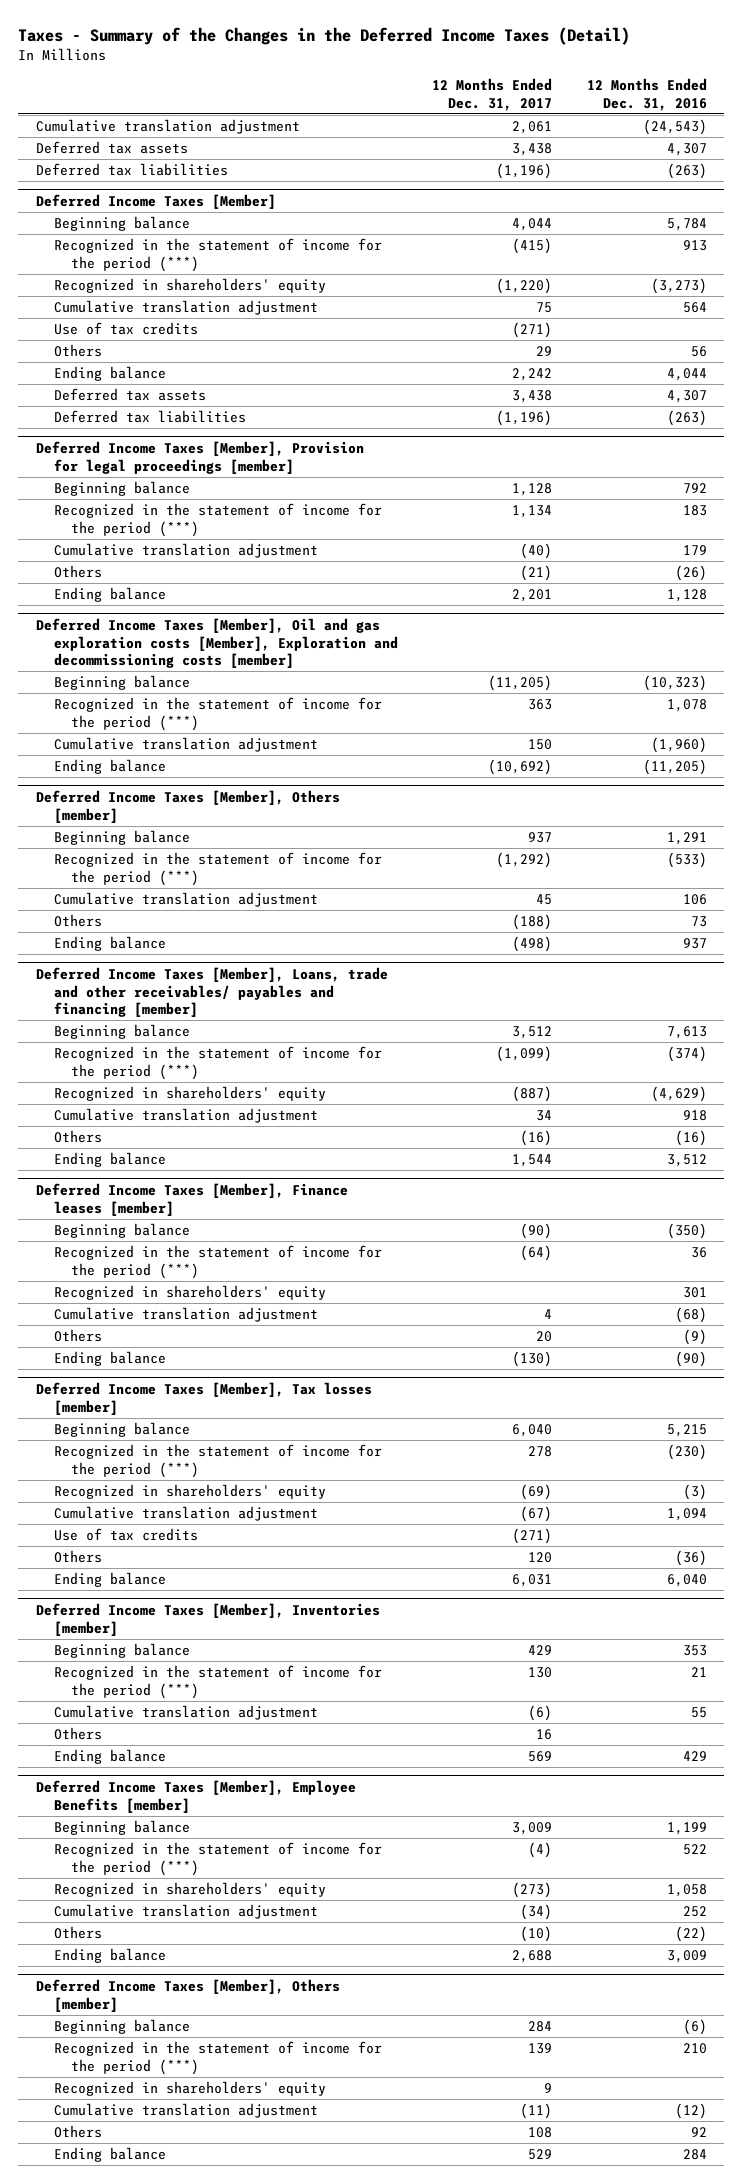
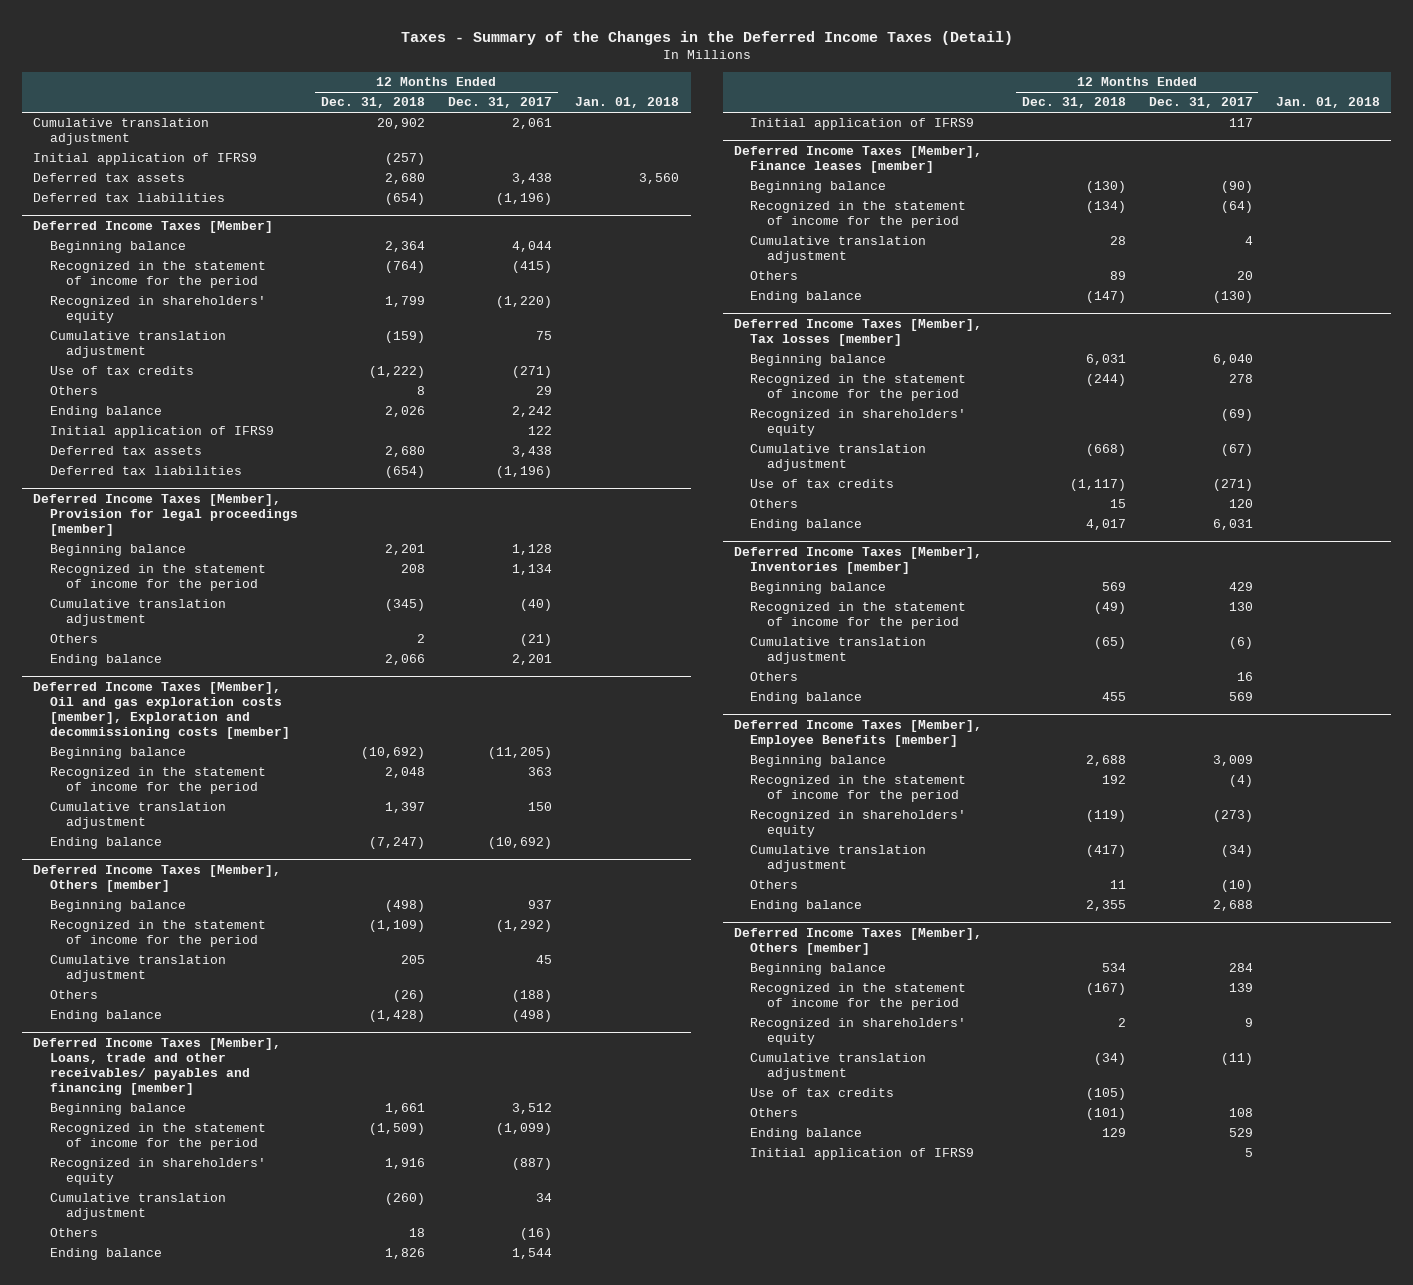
[586,77,707,111] 12 Months Ended Dec. 31, 2016 -> none
none -> [320,97,425,109] Dec. 31, 2018
none -> [574,97,679,109] Jan. 01, 2018
none -> [33,153,258,166] Initial application of IFRS9
[53,237,382,272] Recognized in the statement of income for the period (***) -> [49,261,266,289] Recognized in the statement of income for the period
none -> [49,426,274,439] Initial application of IFRS9
[53,502,382,537] Recognized in the statement of income for the period (***) -> [49,564,266,592] Recognized in the statement of income for the period
[35,617,398,669] Deferred Income Taxes [Member], Oil and gas exploration costs [Member], Exploration and decommissioning costs [member] -> [33,681,290,740] Deferred Income Taxes [Member], Oil and gas exploration costs [member], Exploration and decommissioning costs [member]
[53,696,382,731] Recognized in the statement of income for the period (***) -> [49,767,266,795] Recognized in the statement of income for the period
[53,851,382,886] Recognized in the statement of income for the period (***) -> [49,920,266,948] Recognized in the statement of income for the period
[53,1045,382,1080] Recognized in the statement of income for the period (***) -> [49,1123,266,1151] Recognized in the statement of income for the period
none -> [750,118,975,131] Initial application of IFRS9
[53,1284,326,1300] Recognized in shareholders' equity -> none
[53,1244,382,1279] Recognized in the statement of income for the period (***) -> [750,201,967,229] Recognized in the statement of income for the period
[53,1443,382,1478] Recognized in the statement of income for the period (***) -> [750,374,967,402] Recognized in the statement of income for the period
[53,1664,382,1699] Recognized in the statement of income for the period (***) -> [750,602,967,630] Recognized in the statement of income for the period
[53,1841,382,1876] Recognized in the statement of income for the period (***) -> [750,775,967,803] Recognized in the statement of income for the period
[53,2040,382,2075] Recognized in the statement of income for the period (***) -> [750,983,967,1011] Recognized in the statement of income for the period
none -> [750,1088,895,1098] Use of tax credits
none -> [750,1148,975,1161] Initial application of IFRS9

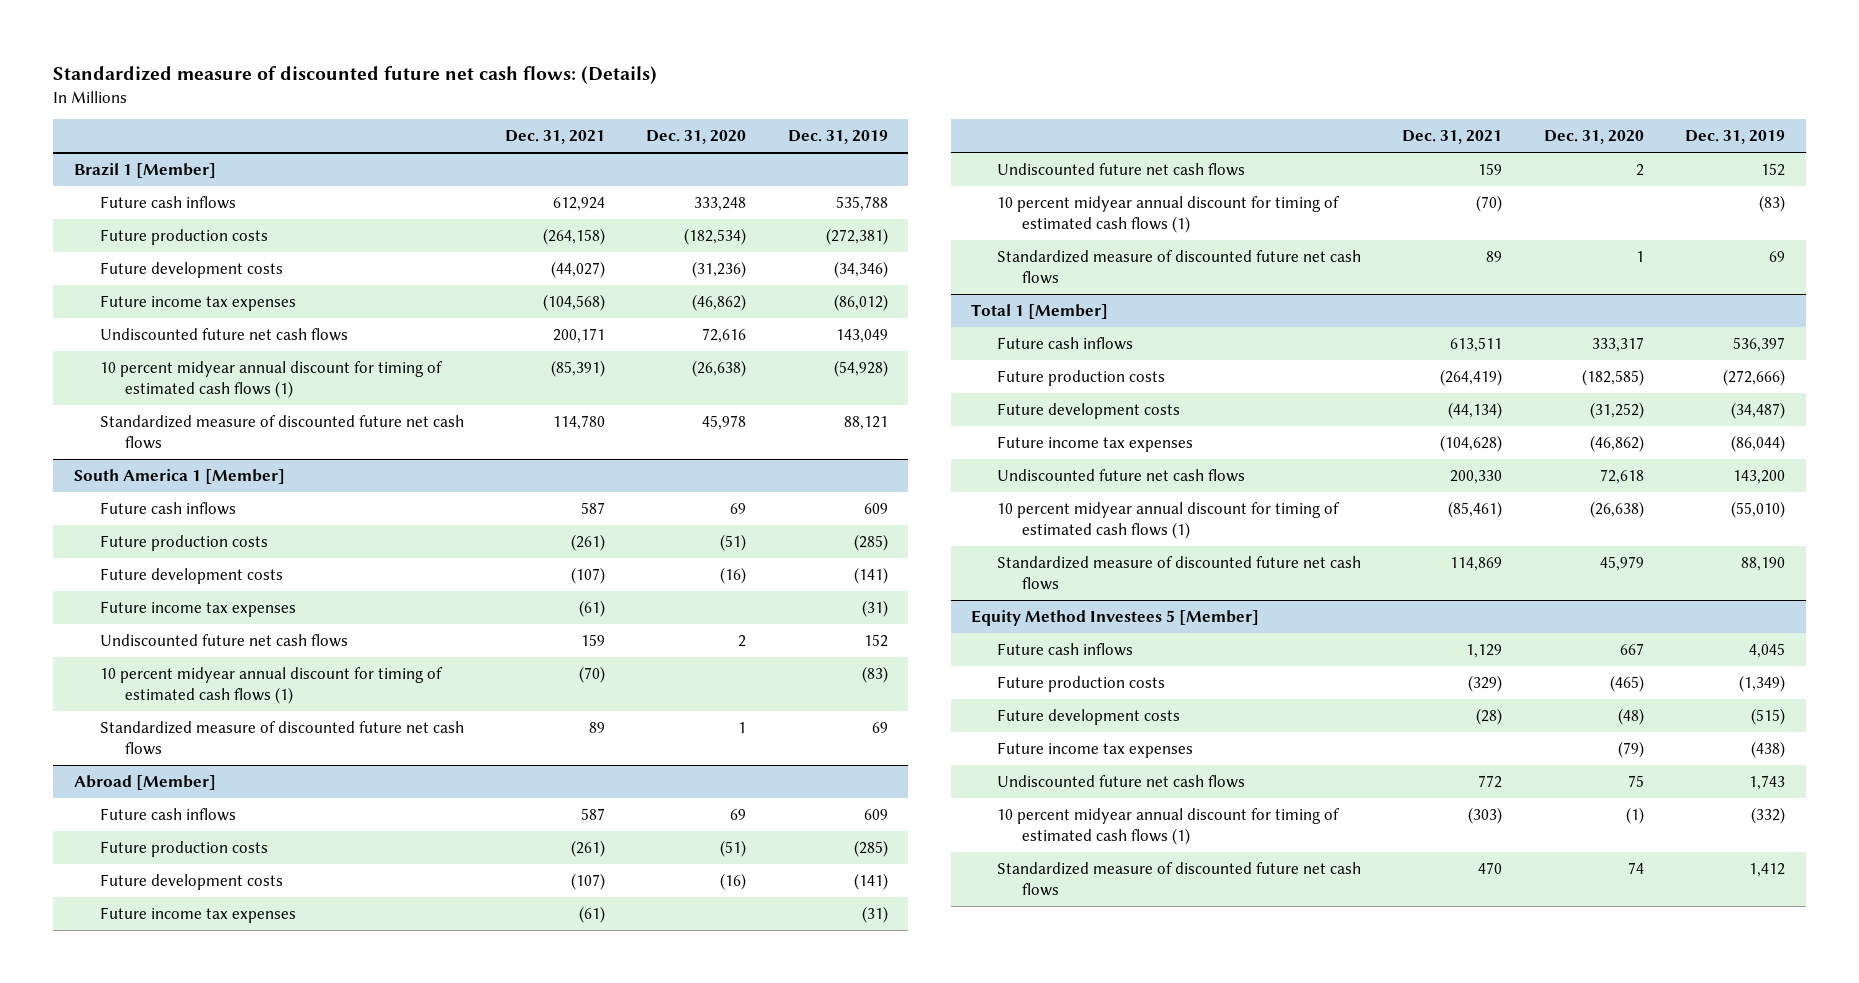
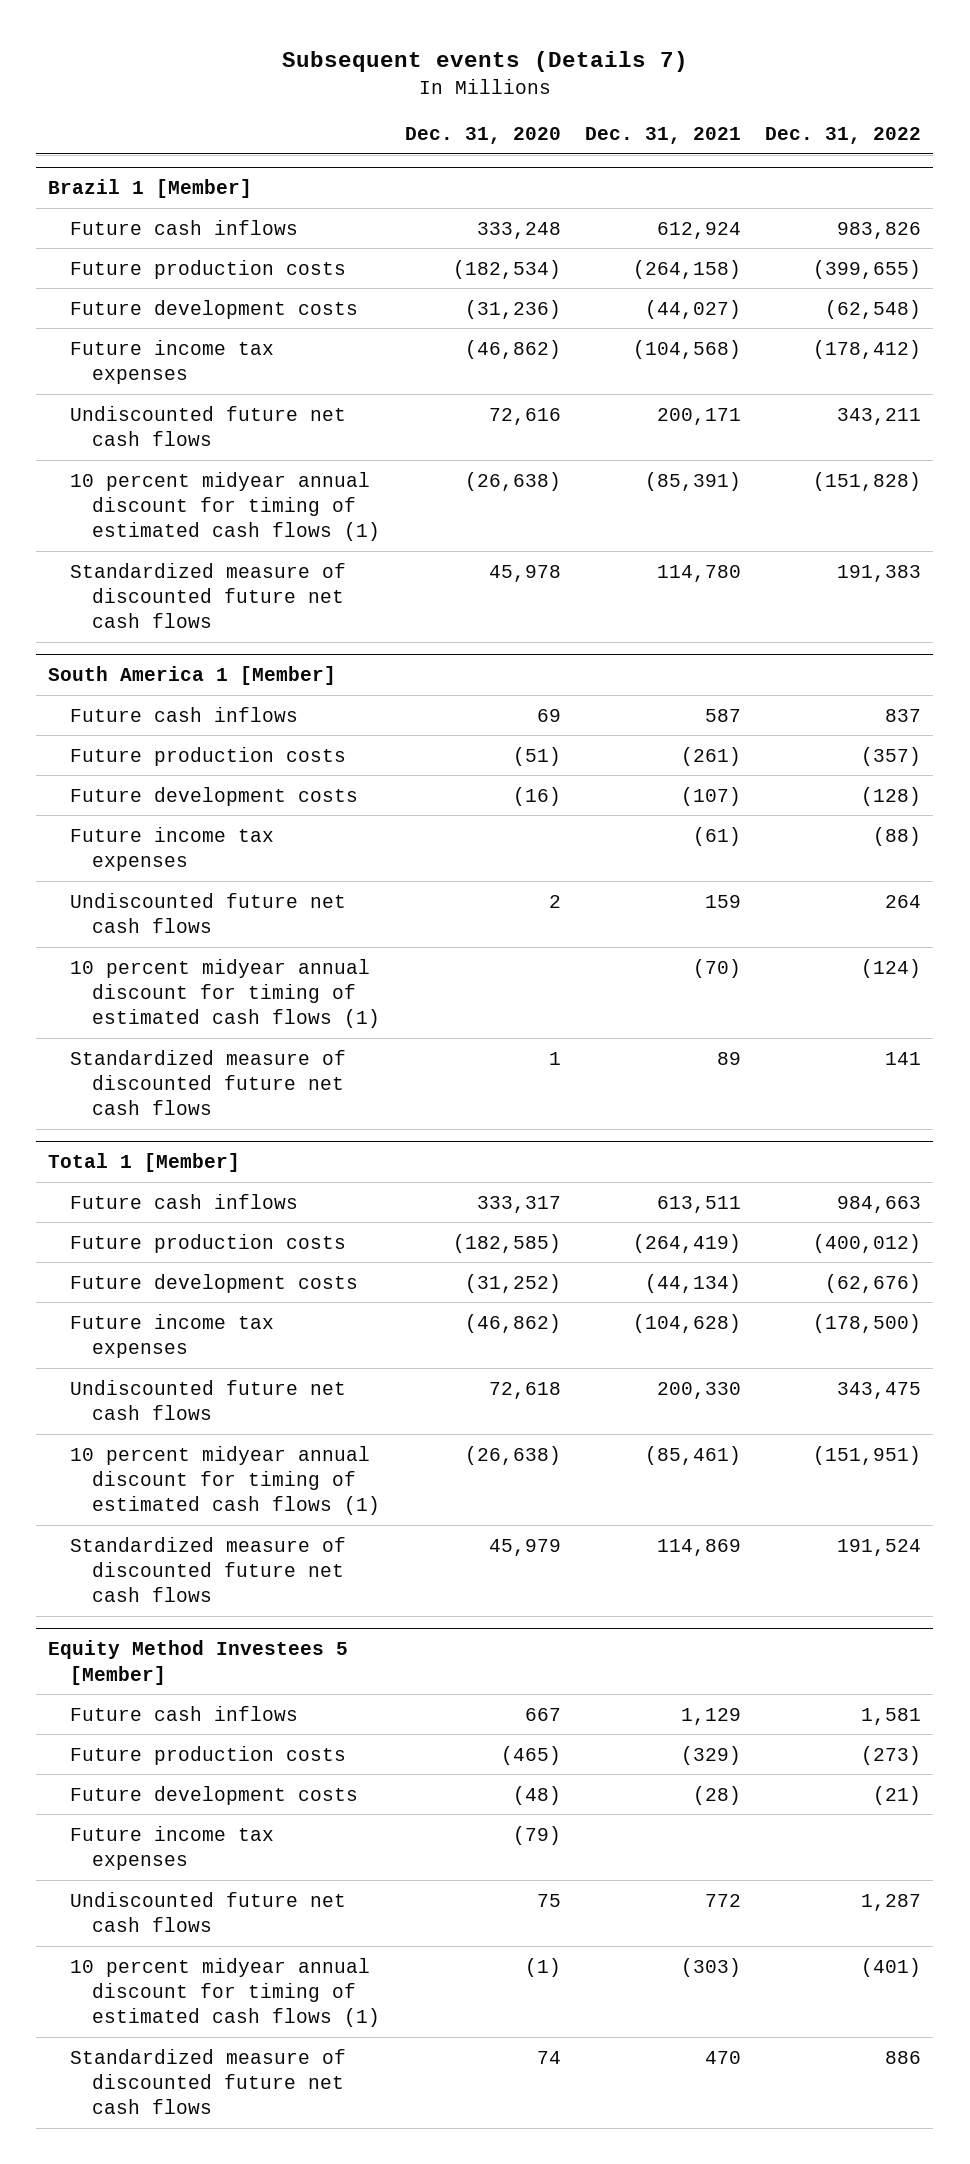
[53,65,658,84] Standardized measure of discounted future net cash flows: (Details) -> [281,50,688,72] Subsequent events (Details 7)
[787,130,888,145] Dec. 31, 2019 -> none
none -> [765,126,922,144] Dec. 31, 2022
[74,774,217,790] Abroad [Member] -> none
[99,807,236,821] Future cash inflows -> none
[99,840,268,857] Future production costs -> none
[99,873,283,890] Future development costs -> none
[99,906,296,923] Future income tax expenses -> none
[996,162,1245,176] Undiscounted future net cash flows -> none
[996,195,1340,234] 10 percent midyear annual discount for timing of estimated cash flows (1) -> none
[996,249,1361,285] Standardized measure of discounted future net cash flows -> none

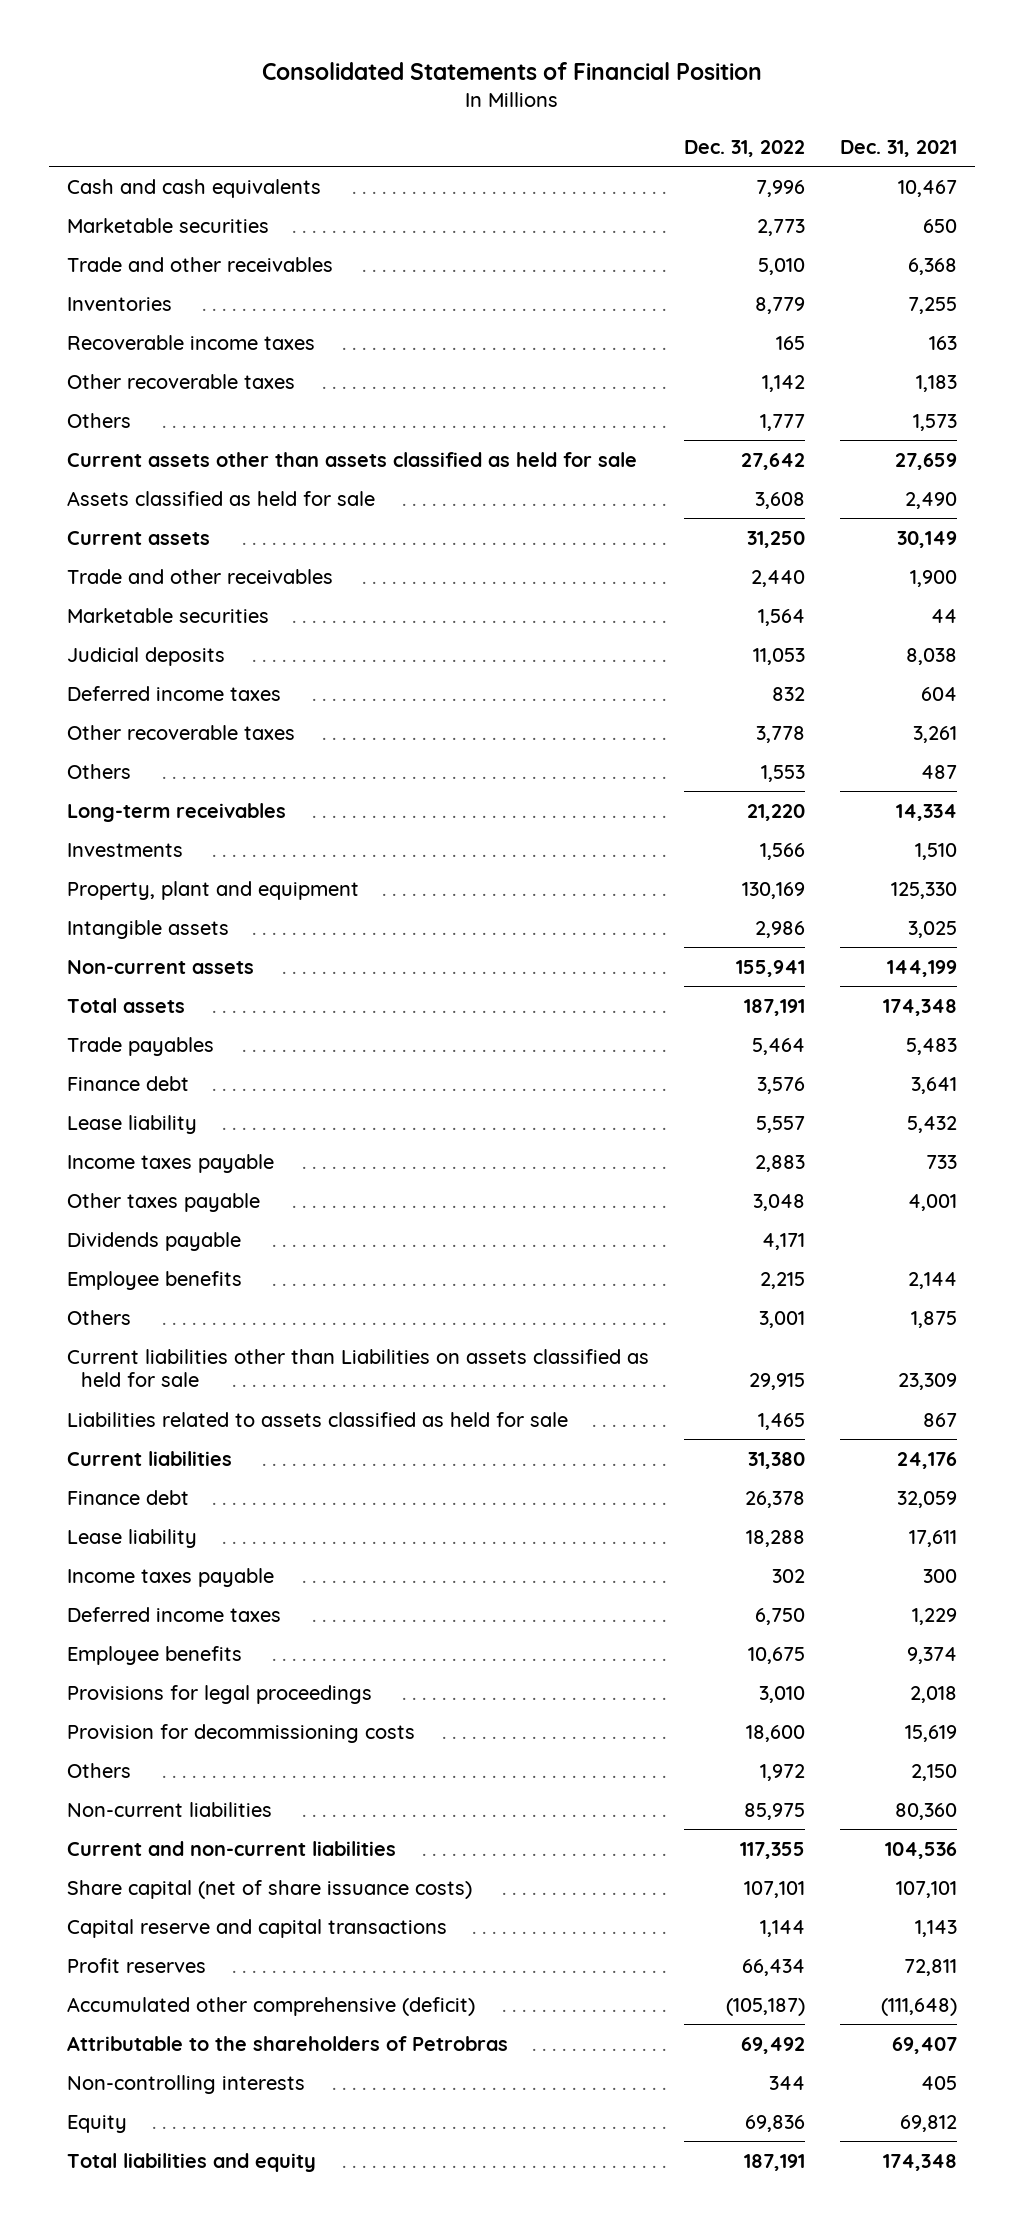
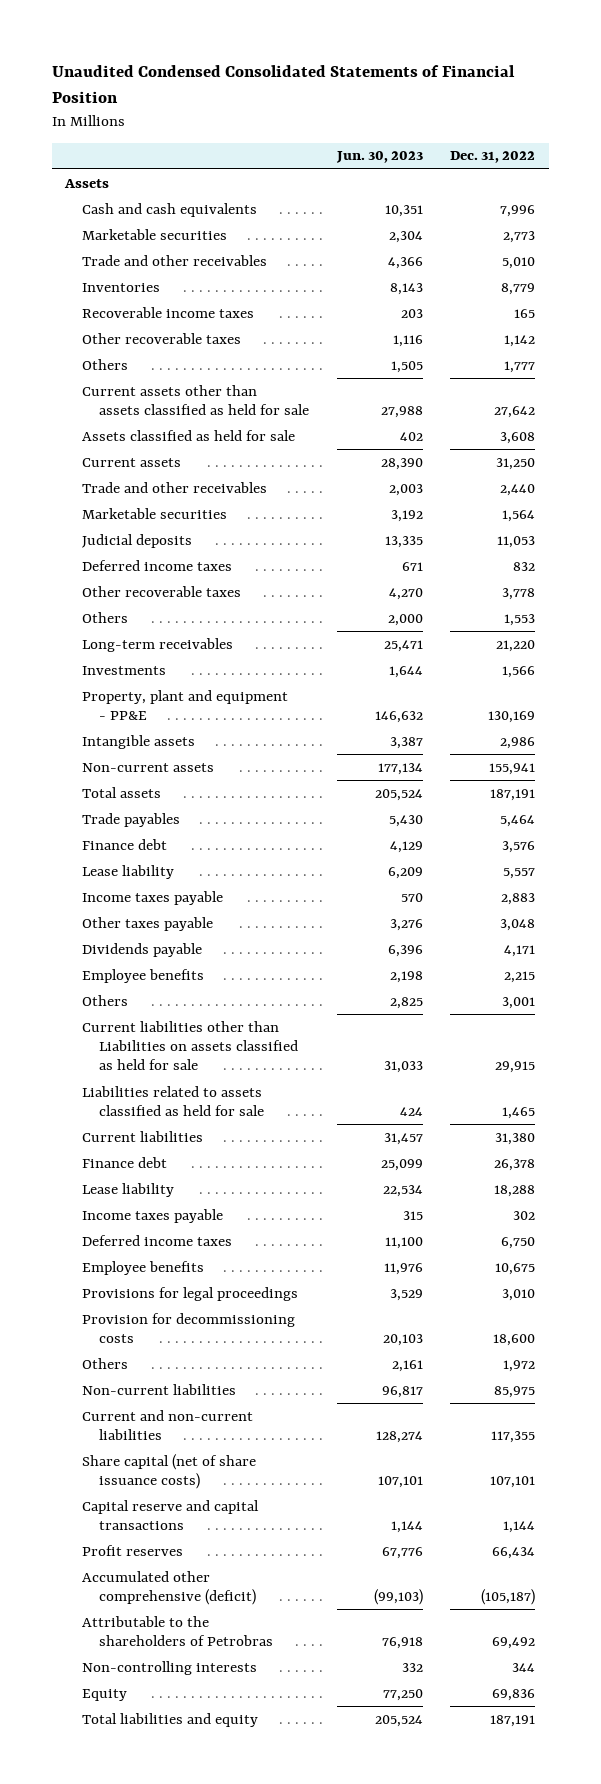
[261,62,762,81] Consolidated Statements of Financial Position -> [51,65,515,104] Unaudited Condensed Consolidated Statements of Financial Position
[840,139,958,157] Dec. 31, 2021 -> none
none -> [335,151,423,164] Jun. 30, 2023
none -> [64,178,110,188] Assets
[66,880,359,900] Property, plant and equipment -> [82,689,289,721] Property, plant and equipment - PP&E

